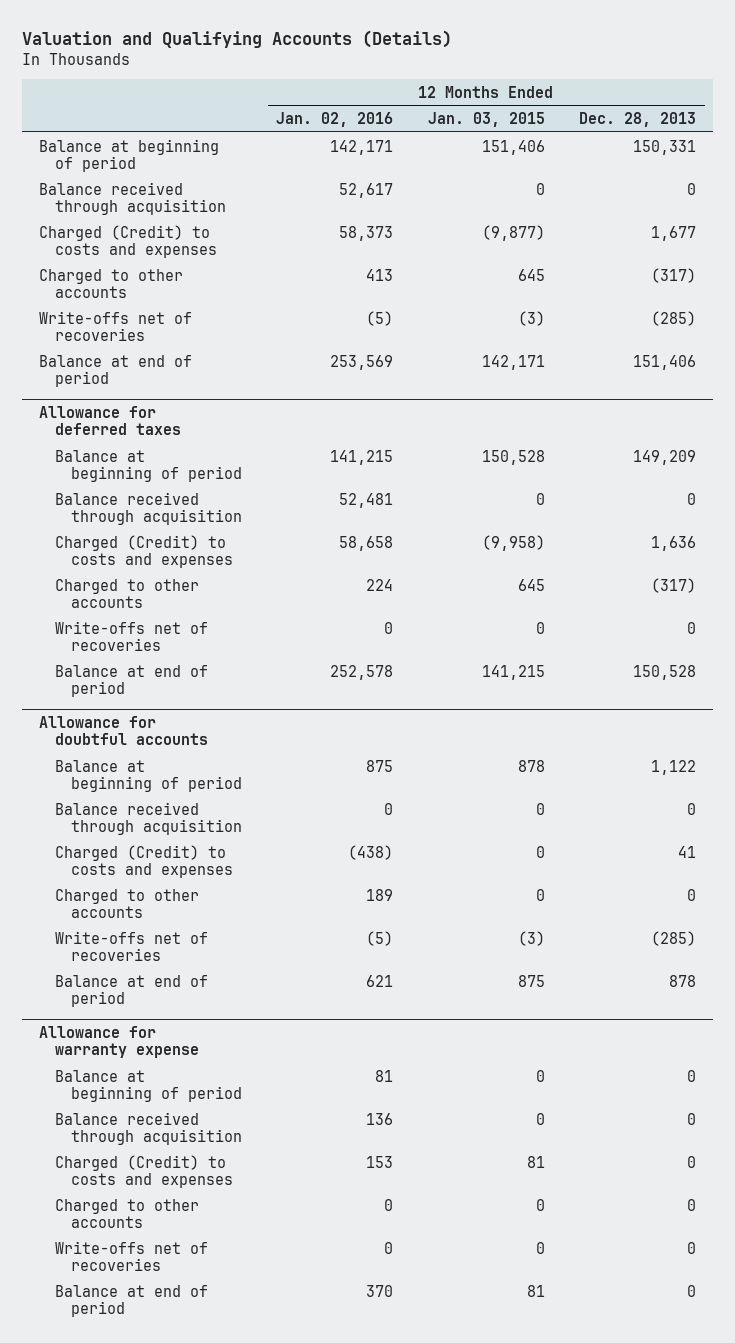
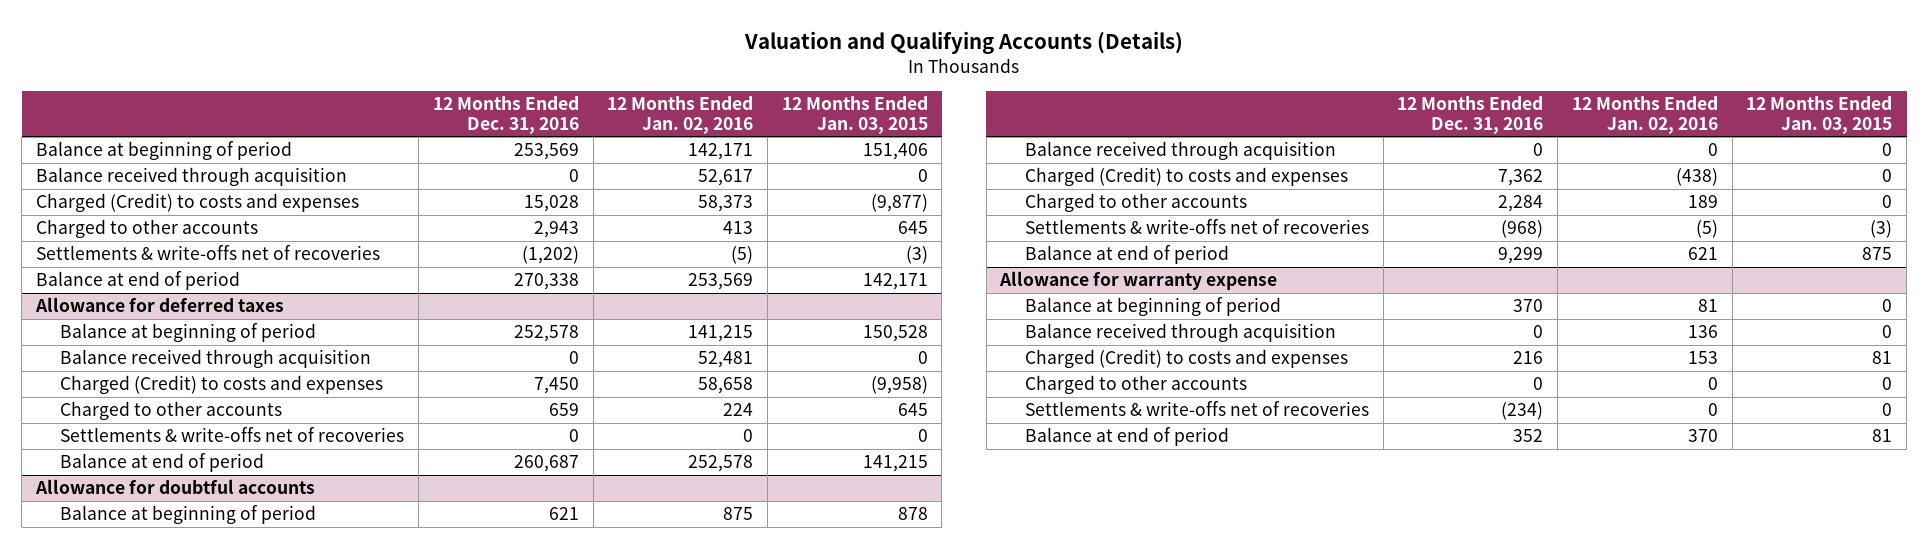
[579,112,697,128] Dec. 28, 2013 -> none
none -> [432,95,579,135] 12 Months Ended Dec. 31, 2016
[39,310,193,341] Write-offs net of recoveries -> [35,245,380,261] Settlements & write-offs net of recoveries
[55,620,209,651] Write-offs net of recoveries -> [60,427,405,443] Settlements & write-offs net of recoveries
[55,930,209,961] Write-offs net of recoveries -> [1024,219,1369,235] Settlements & write-offs net of recoveries
[55,1240,209,1271] Write-offs net of recoveries -> [1024,401,1369,417] Settlements & write-offs net of recoveries

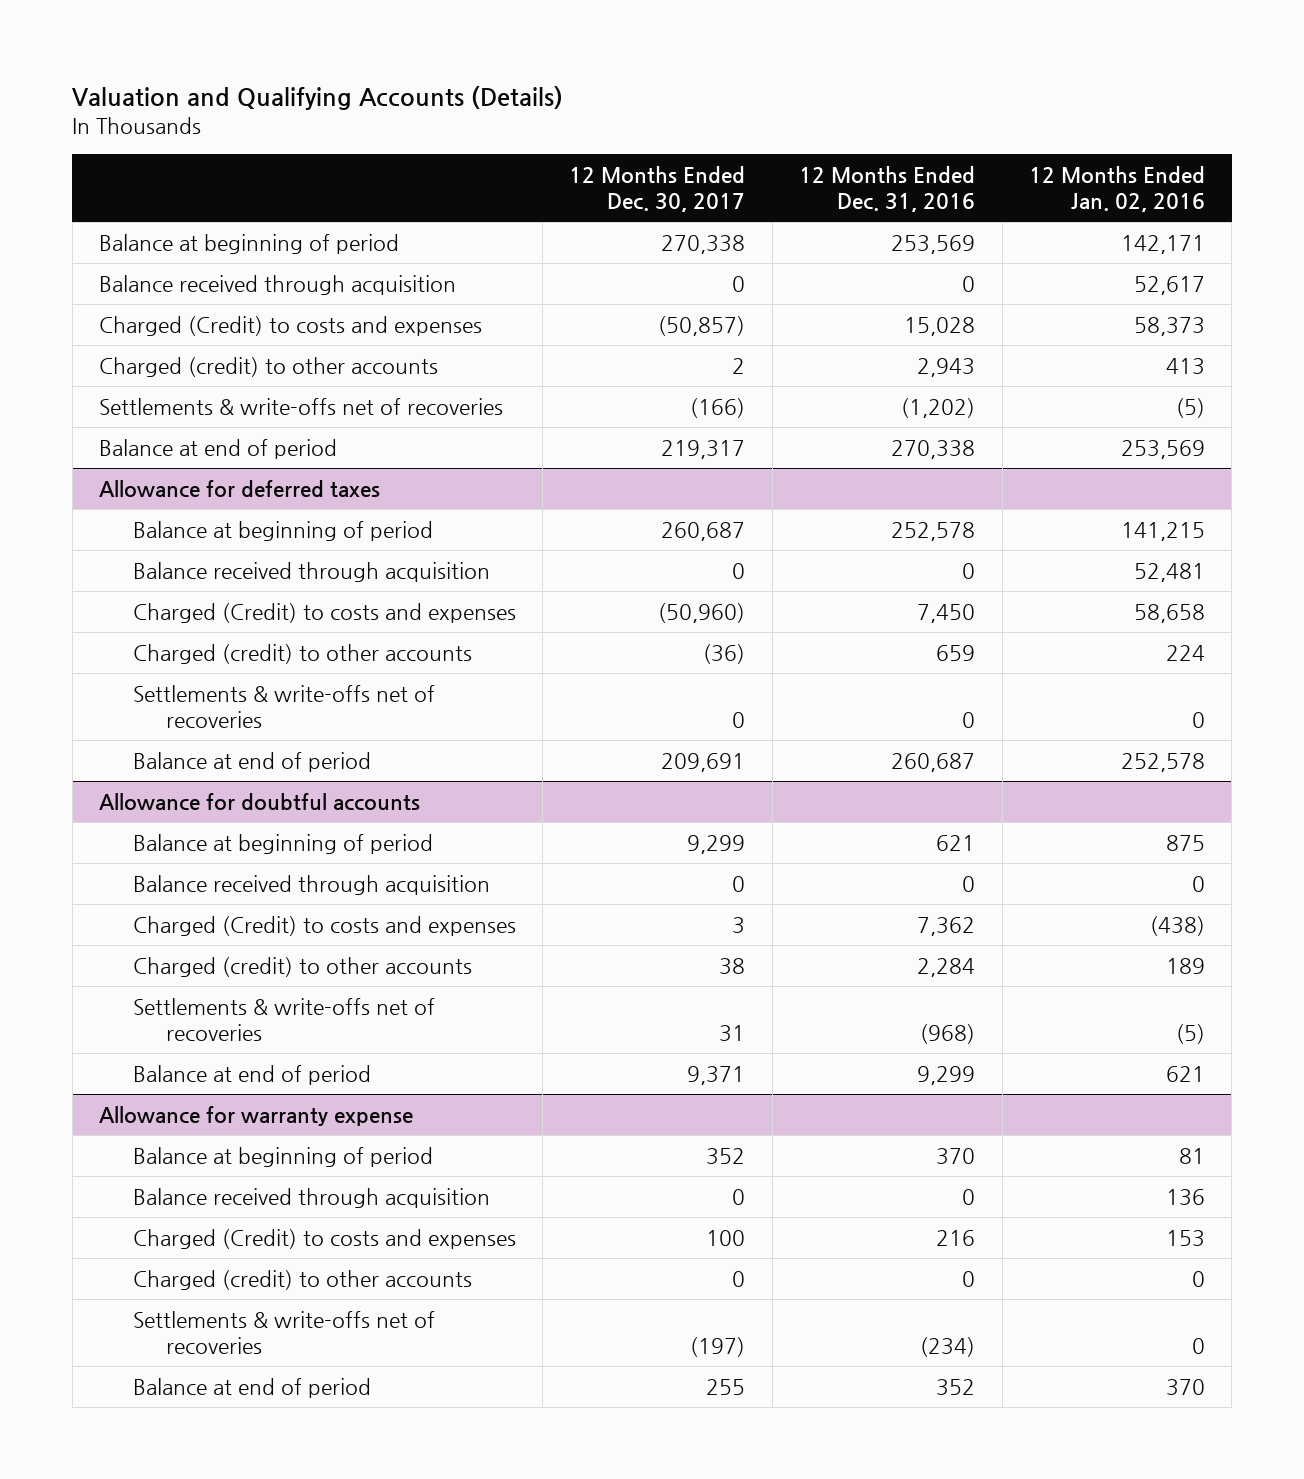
[781,95,928,135] 12 Months Ended Jan. 03, 2015 -> none
none -> [569,166,746,212] 12 Months Ended Dec. 30, 2017
[35,219,258,239] Charged to other accounts -> [99,356,439,377] Charged (credit) to other accounts
[60,401,283,421] Charged to other accounts -> [132,643,472,664] Charged (credit) to other accounts
[1024,193,1247,213] Charged to other accounts -> [132,956,472,977] Charged (credit) to other accounts
[1024,375,1247,395] Charged to other accounts -> [132,1269,472,1290] Charged (credit) to other accounts

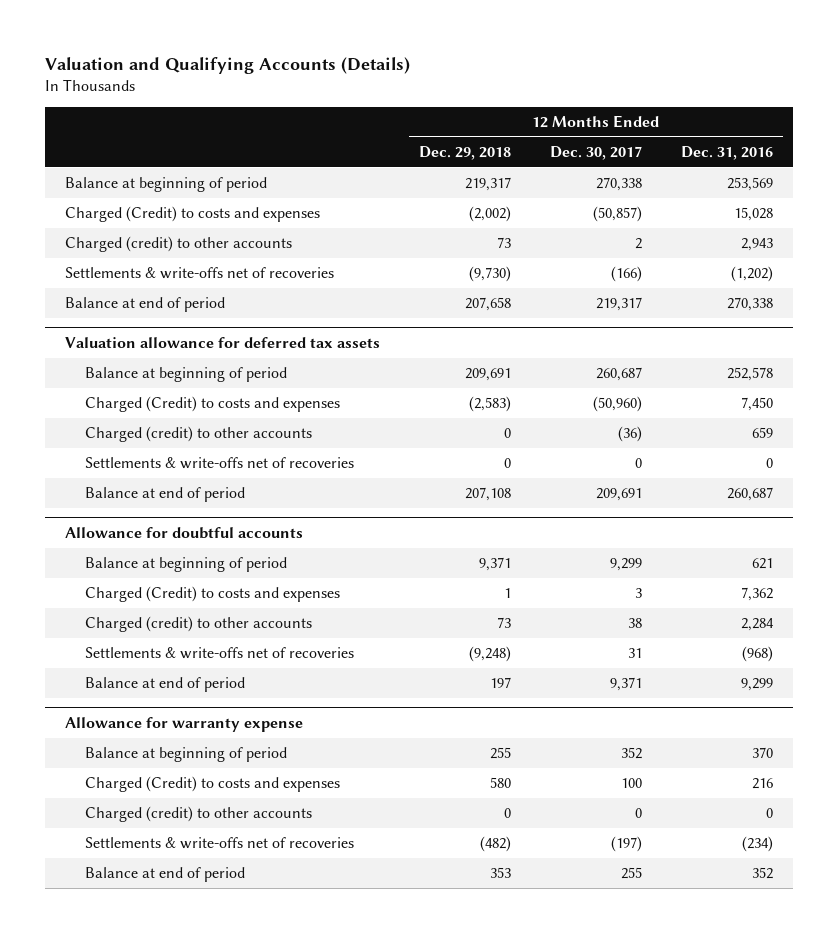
[1029,166,1206,212] 12 Months Ended Jan. 02, 2016 -> none
none -> [418,146,511,161] Dec. 29, 2018
[99,274,457,295] Balance received through acquisition -> none
[99,479,381,498] Allowance for deferred taxes -> [64,337,380,349] Valuation allowance for deferred tax assets
[132,561,490,582] Balance received through acquisition -> none
[132,874,490,895] Balance received through acquisition -> none
[132,1187,490,1208] Balance received through acquisition -> none

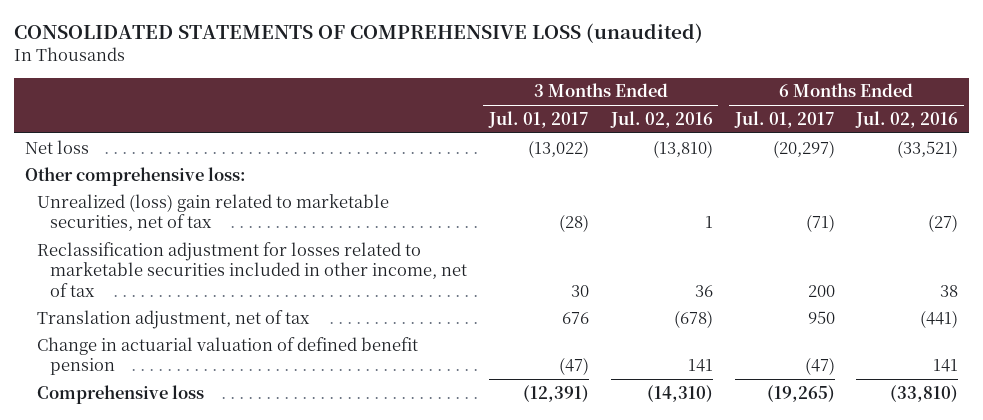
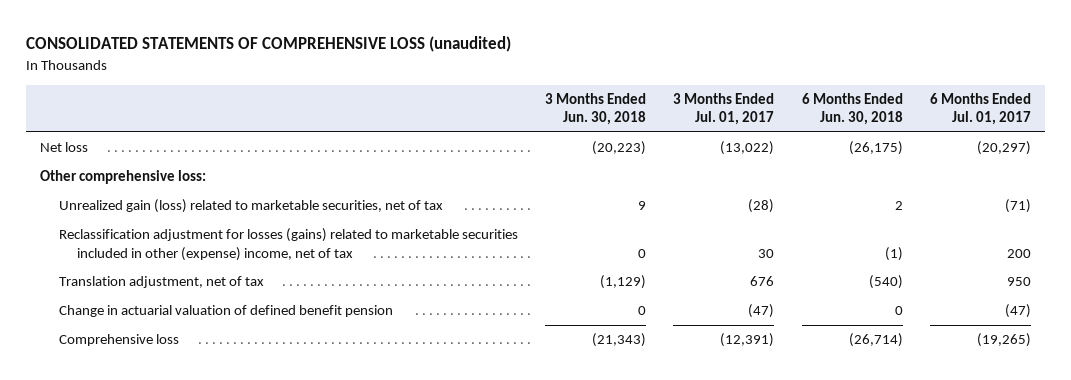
[609,110,713,128] Jul. 02, 2016 -> none
[855,110,959,128] Jul. 02, 2016 -> none
none -> [544,92,646,126] 3 Months Ended Jun. 30, 2018
none -> [801,92,903,126] 6 Months Ended Jun. 30, 2018
[37,193,390,232] Unrealized (loss) gain related to marketable securities, net of tax -> [58,199,443,214] Unrealized gain (loss) related to marketable securities, net of tax
[37,241,467,297] Reclassification adjustment for losses related to marketable securities included in other income, net of tax -> [58,228,518,261] Reclassification adjustment for losses (gains) related to marketable securities included in other (expense) income, net of tax

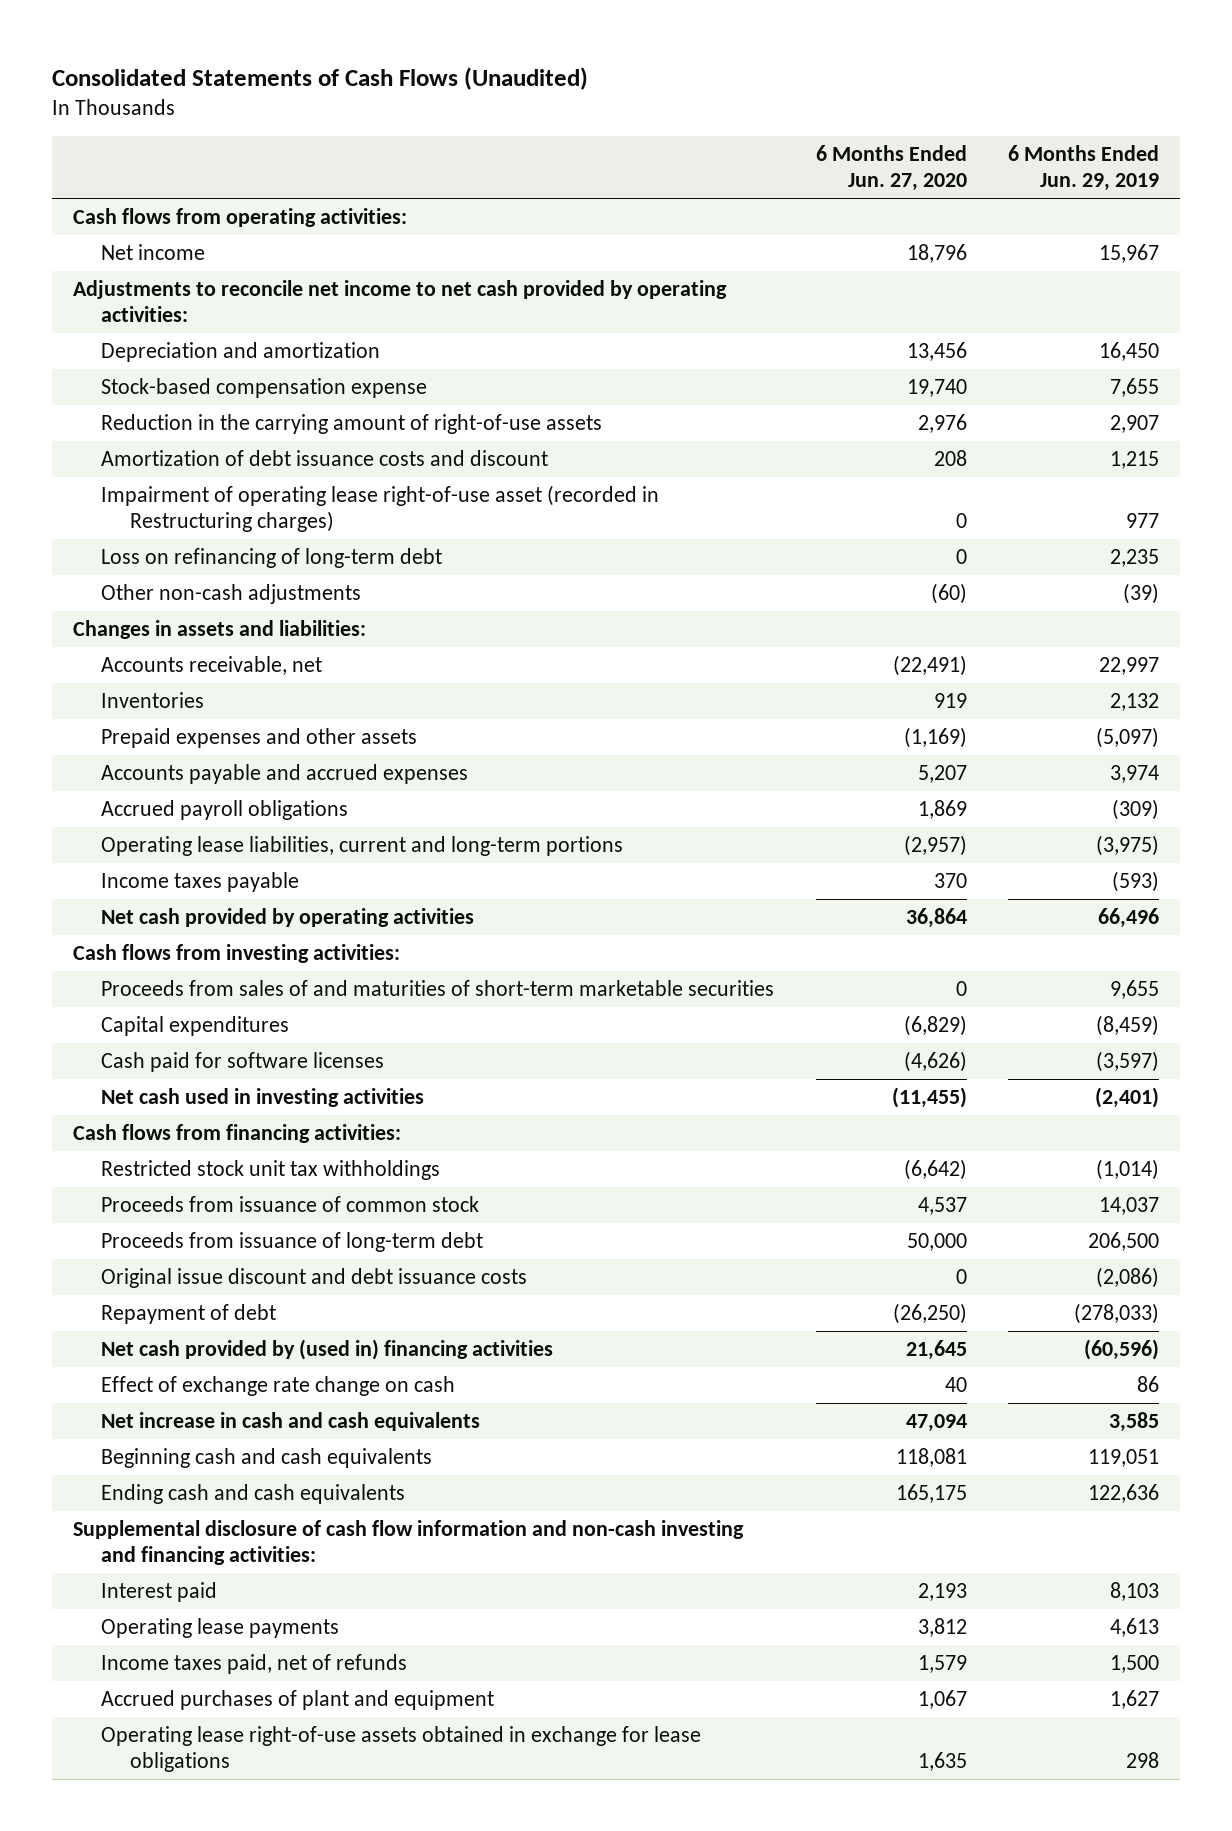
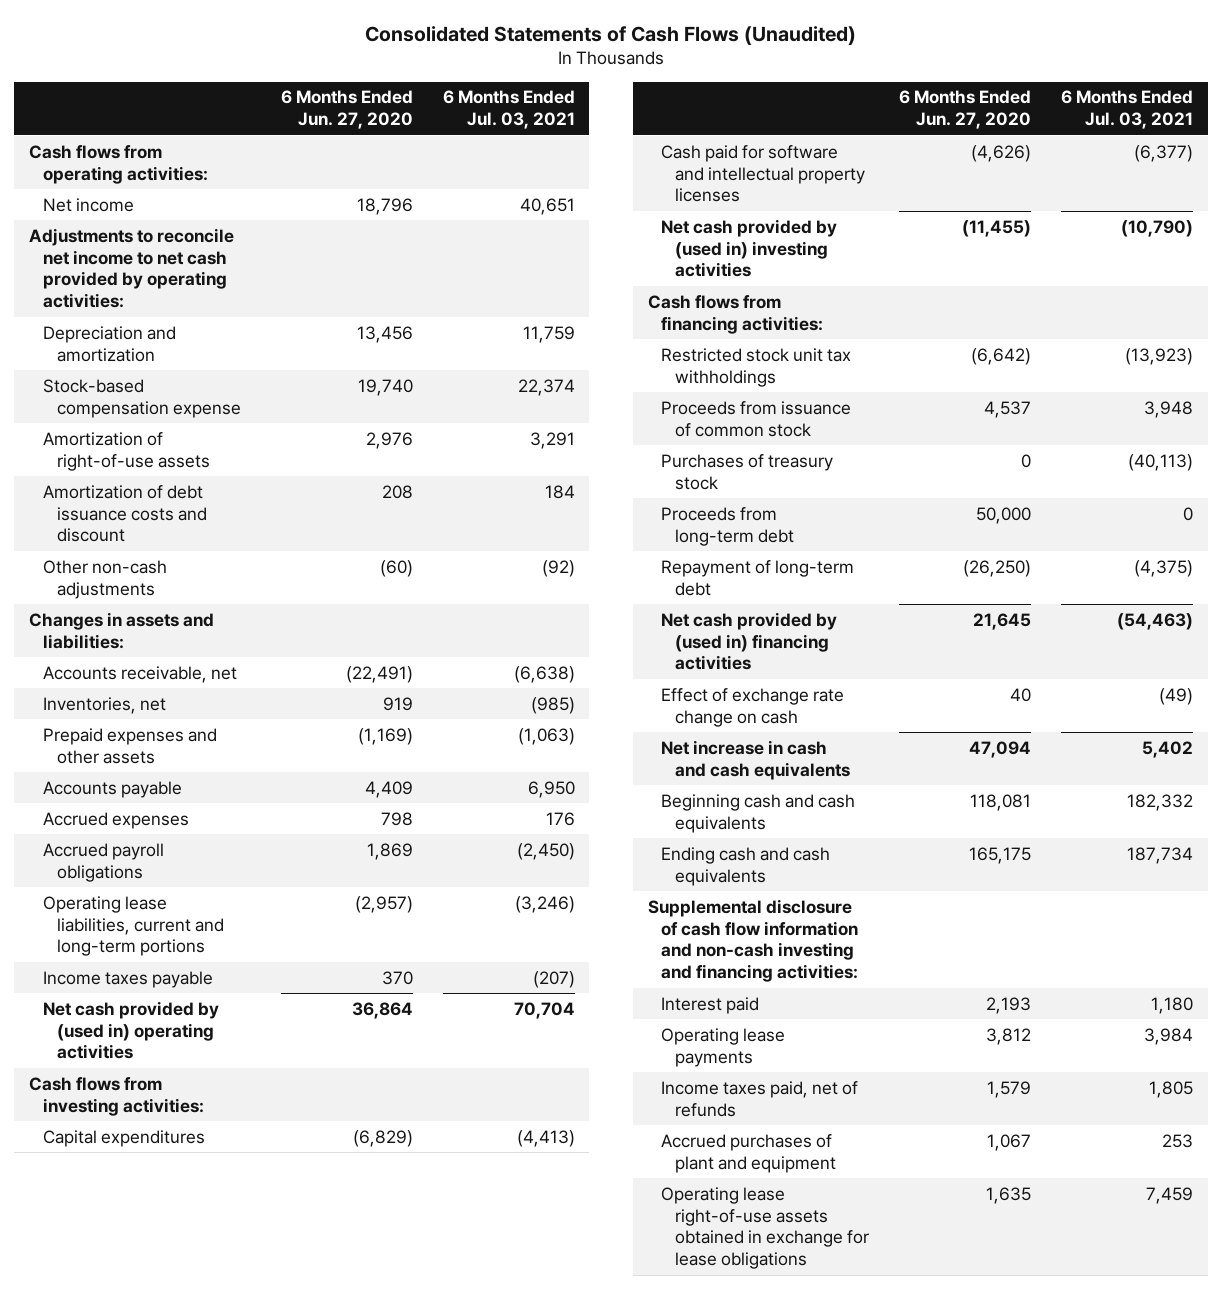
[1008,145,1160,192] 6 Months Ended Jun. 29, 2019 -> none
none -> [442,90,575,130] 6 Months Ended Jul. 03, 2021
[101,414,603,435] Reduction in the carrying amount of right-of-use assets -> [42,431,210,471] Amortization of right-of-use assets
[101,485,660,533] Impairment of operating lease right-of-use asset (recorded in Restructuring charges) -> none
[101,548,443,569] Loss on refinancing of long-term debt -> none
[101,692,205,709] Inventories -> [42,696,166,714] Inventories, net
[101,764,469,785] Accounts payable and accrued expenses -> none
none -> [42,780,182,798] Accounts payable
none -> [42,811,189,829] Accrued expenses
[101,908,475,928] Net cash provided by operating activities -> [42,1000,219,1060] Net cash provided by (used in) operating activities
[101,980,775,997] Proceeds from sales of and maturities of short-term marketable securities -> none
[101,1052,385,1073] Cash paid for software licenses -> [661,144,866,203] Cash paid for software and intellectual property licenses
[101,1088,425,1108] Net cash used in investing activities -> [661,218,838,278] Net cash provided by (used in) investing activities
[101,1268,528,1289] Original issue discount and debt issuance costs -> none
none -> [661,453,834,490] Purchases of treasury stock
[101,1232,484,1253] Proceeds from issuance of long-term debt -> [661,506,795,546] Proceeds from long-term debt
[101,1304,277,1325] Repayment of debt -> [661,559,855,596] Repayment of long-term debt

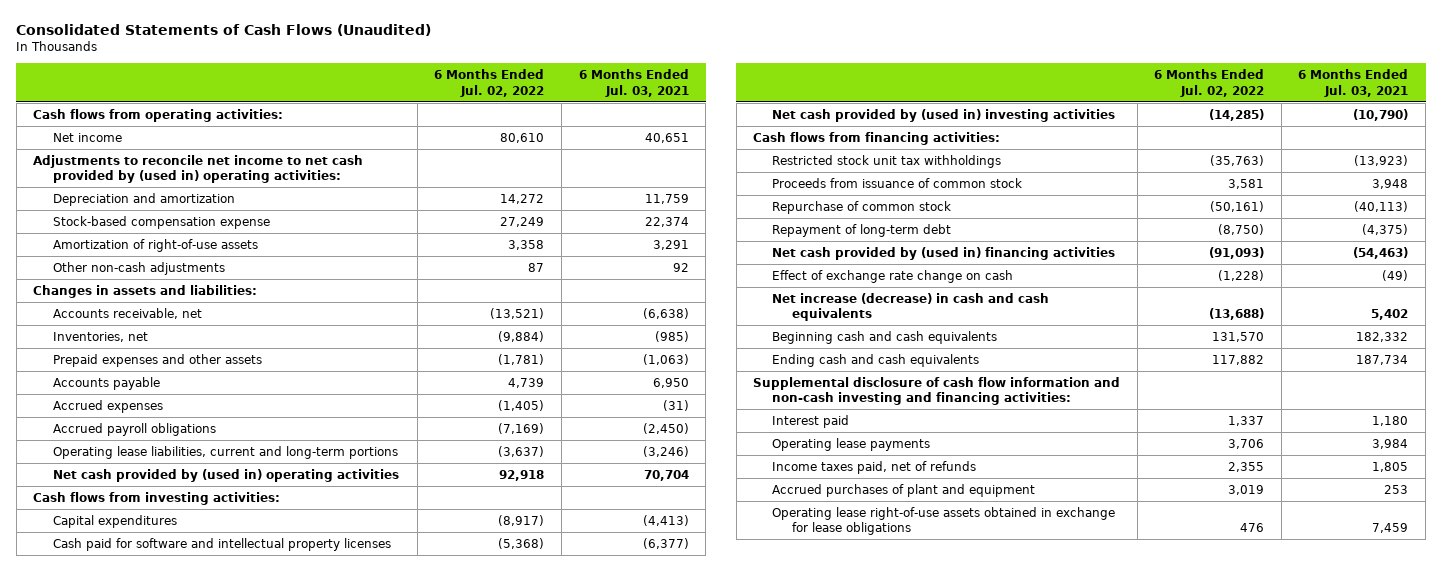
[280,90,413,130] 6 Months Ended Jun. 27, 2020 -> none
none -> [434,69,545,97] 6 Months Ended Jul. 02, 2022
[29,227,235,309] Adjustments to reconcile net income to net cash provided by operating activities: -> [33,154,364,184] Adjustments to reconcile net income to net cash provided by (used in) operating activities:
[42,484,207,543] Amortization of debt issuance costs and discount -> none
[541,559,575,577] (92) -> [672,262,689,272] 92
[545,811,575,826] 176 -> [662,399,689,411] (31)
[42,970,213,988] Income taxes payable -> none
[661,506,795,546] Proceeds from long-term debt -> none
[661,453,834,490] Purchases of treasury stock -> [772,200,952,214] Repurchase of common stock
[661,739,851,780] Net increase in cash and cash equivalents -> [772,292,1050,322] Net increase (decrease) in cash and cash equivalents

